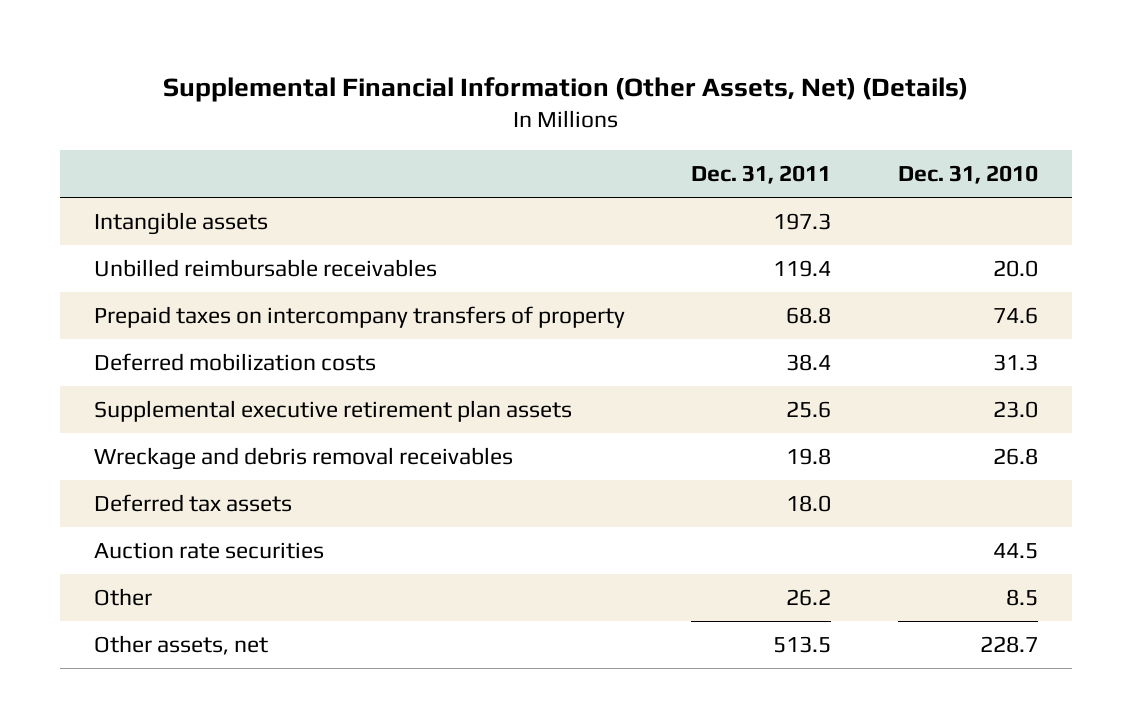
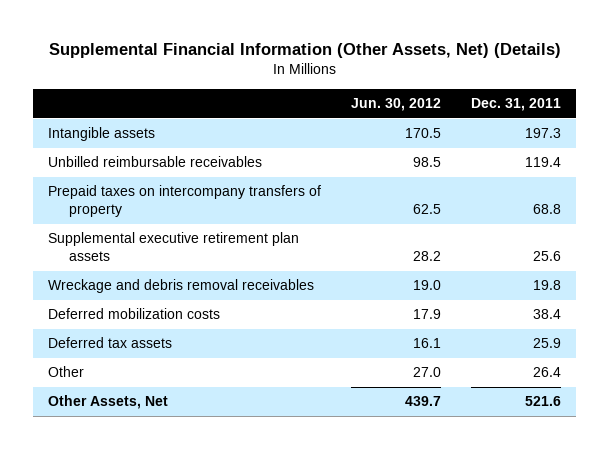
[898,164,1039,184] Dec. 31, 2010 -> none
none -> [351,97,442,111] Jun. 30, 2012
[93,542,324,560] Auction rate securities -> none
[93,353,376,372] Deferred mobilization costs -> [48,308,221,320] Deferred mobilization costs
[786,495,832,513] 18.0 -> [532,338,561,349] 25.9
[786,589,832,607] 26.2 -> [532,367,561,378] 26.4
[93,635,268,656] Other assets, net -> [48,395,169,410] Other Assets, Net
[773,636,832,654] 513.5 -> [524,396,561,407] 521.6

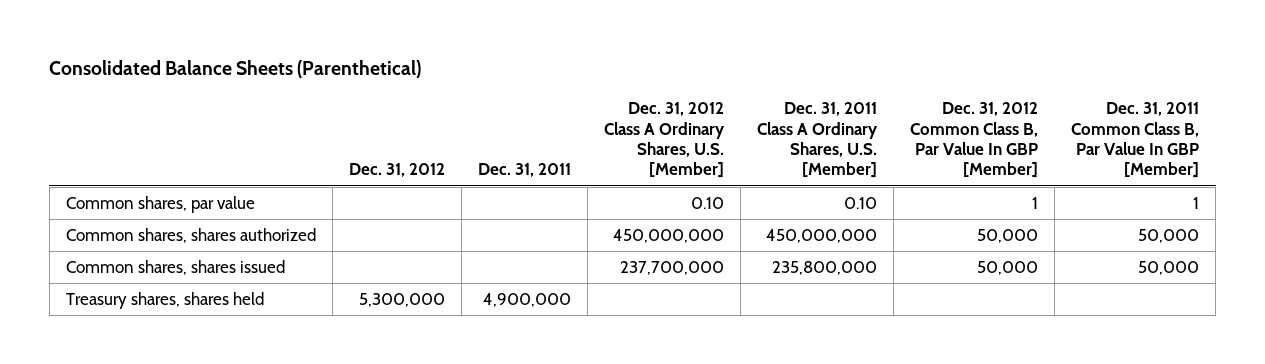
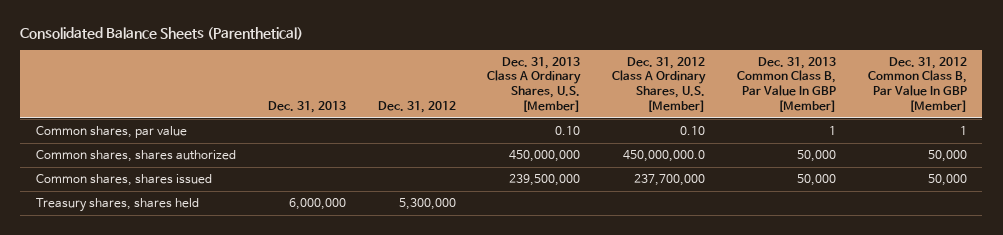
[477,163,571,178] Dec. 31, 2011 -> none
[757,102,879,179] Dec. 31, 2011 Class A Ordinary Shares, U.S. [Member] -> none
[1071,102,1200,179] Dec. 31, 2011 Common Class B, Par Value In GBP [Member] -> none
none -> [267,100,346,113] Dec. 31, 2013
none -> [487,56,582,112] Dec. 31, 2013 Class A Ordinary Shares, U.S. [Member]
none -> [736,56,836,112] Dec. 31, 2013 Common Class B, Par Value In GBP [Member]
[612,229,724,244] 450,000,000 -> [623,149,706,162] 450,000,000.0

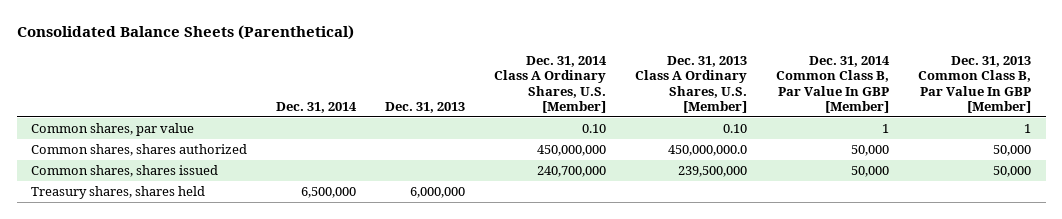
[377,100,456,113] Dec. 31, 2012 -> none
[612,56,707,112] Dec. 31, 2012 Class A Ordinary Shares, U.S. [Member] -> none
[867,56,967,112] Dec. 31, 2012 Common Class B, Par Value In GBP [Member] -> none
none -> [276,101,358,113] Dec. 31, 2014
none -> [494,55,608,113] Dec. 31, 2014 Class A Ordinary Shares, U.S. [Member]
none -> [776,55,891,113] Dec. 31, 2014 Common Class B, Par Value In GBP [Member]
[509,149,581,162] 450,000,000 -> [668,144,748,156] 450,000,000.0

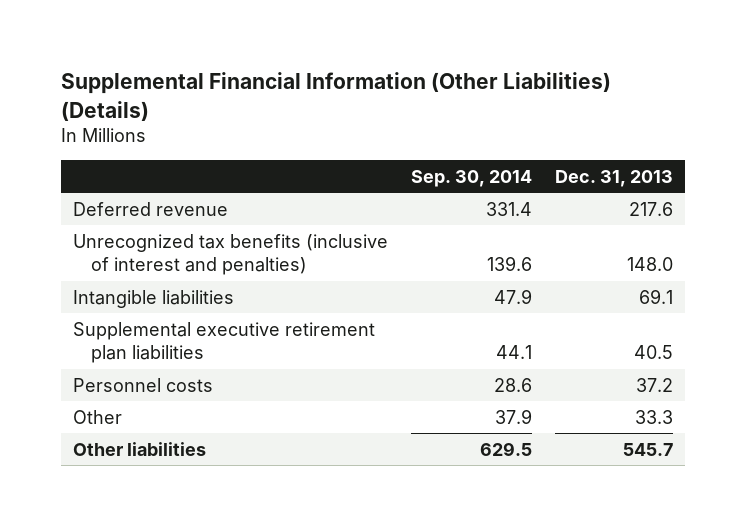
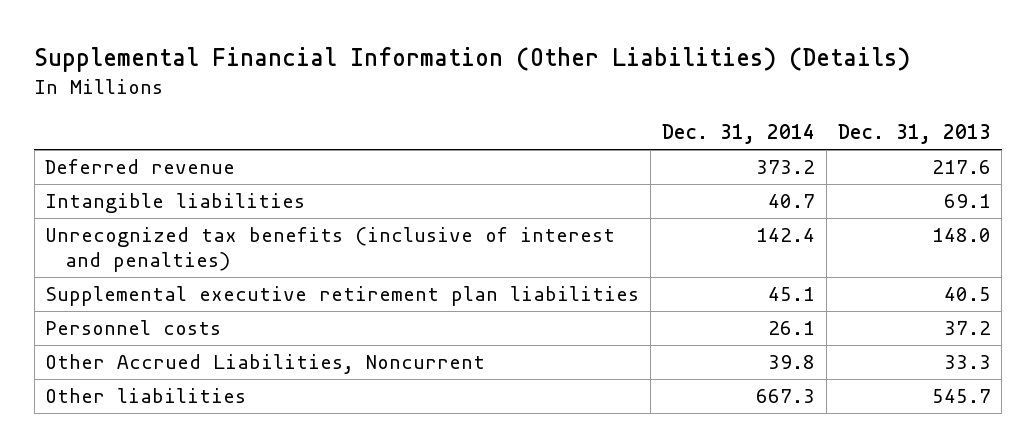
[410,170,532,188] Sep. 30, 2014 -> none
none -> [661,124,815,145] Dec. 31, 2014
[72,233,388,276] Unrecognized tax benefits (inclusive of interest and penalties) -> [45,227,616,272] Unrecognized tax benefits (inclusive of interest and penalties)
[72,409,122,424] Other -> [45,354,486,375] Other Accrued Liabilities, Noncurrent

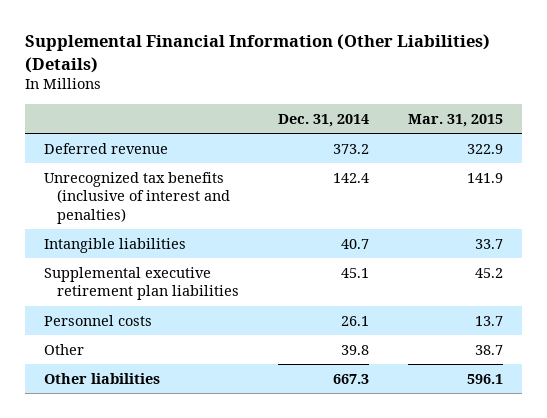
[837,124,991,145] Dec. 31, 2013 -> none
none -> [407,113,503,127] Mar. 31, 2015
[45,193,306,214] Intangible liabilities -> [44,237,187,253] Intangible liabilities
[45,354,486,375] Other Accrued Liabilities, Noncurrent -> [44,343,85,355] Other

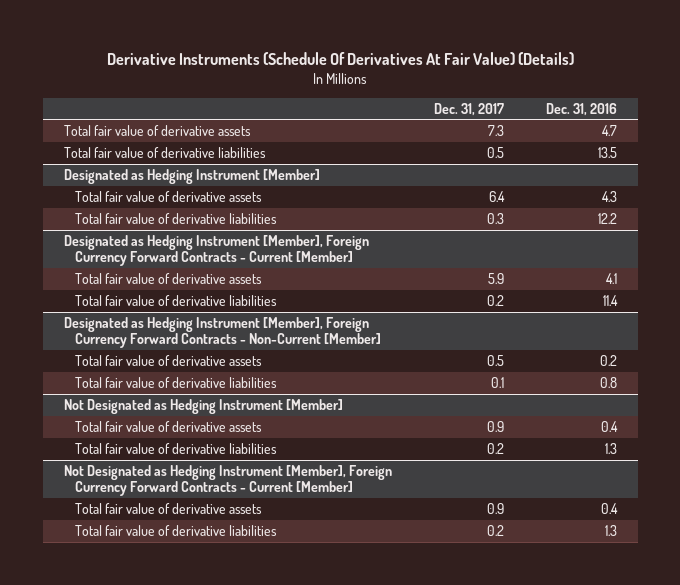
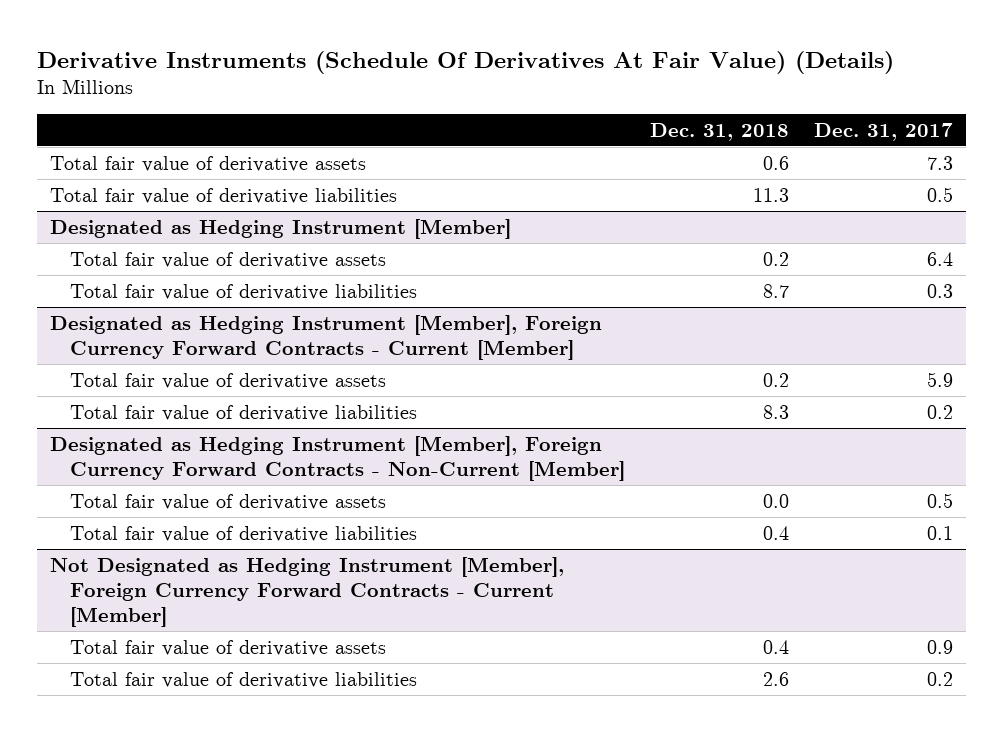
[545,102,617,116] Dec. 31, 2016 -> none
none -> [650,122,790,141] Dec. 31, 2018
[63,398,343,414] Not Designated as Hedging Instrument [Member] -> none
[75,420,263,432] Total fair value of derivative assets -> none
[75,442,278,454] Total fair value of derivative liabilities -> none

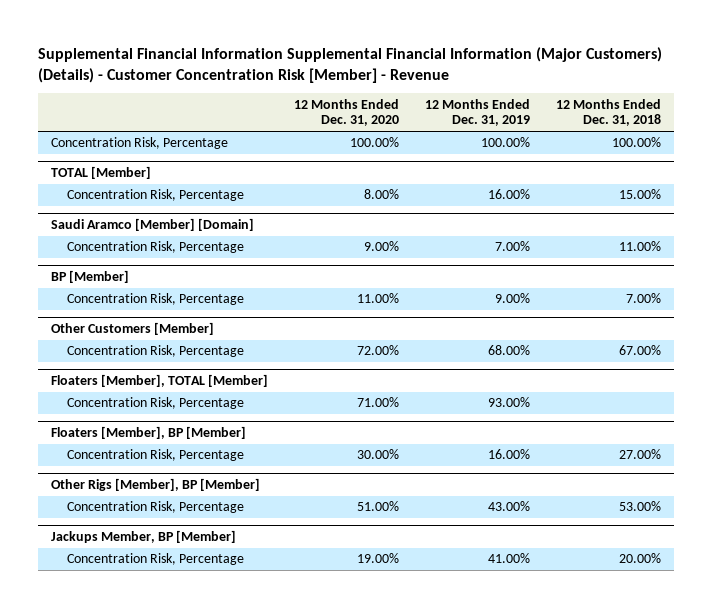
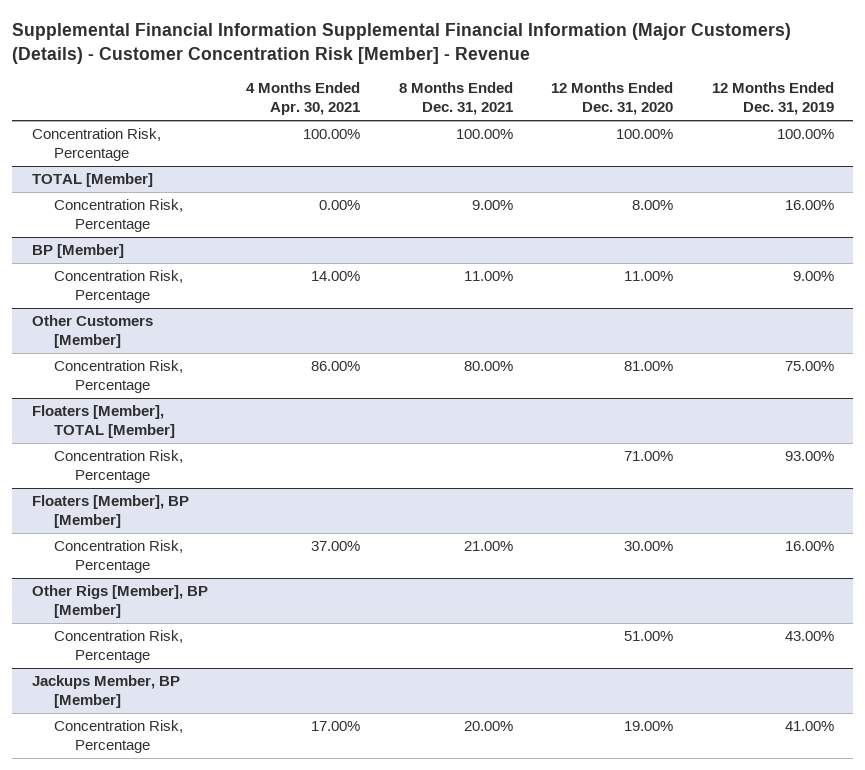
[555,98,661,127] 12 Months Ended Dec. 31, 2018 -> none
none -> [246,82,361,116] 4 Months Ended Apr. 30, 2021
none -> [398,82,513,116] 8 Months Ended Dec. 31, 2021
[50,218,254,232] Saudi Aramco [Member] [Domain] -> none
[67,241,245,254] Concentration Risk, Percentage -> none
[356,345,399,356] 72.00% -> [624,361,674,372] 81.00%
[487,345,530,356] 68.00% -> [784,361,834,372] 75.00%

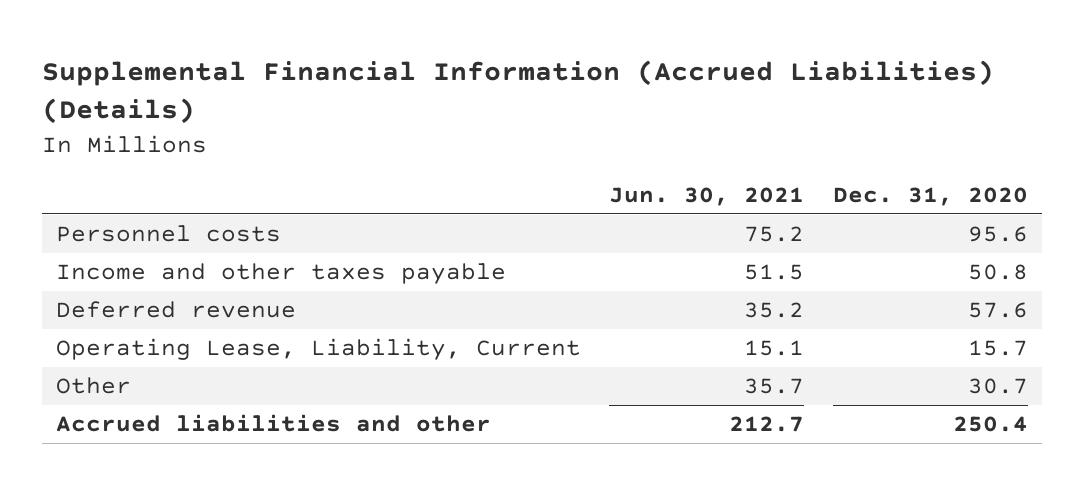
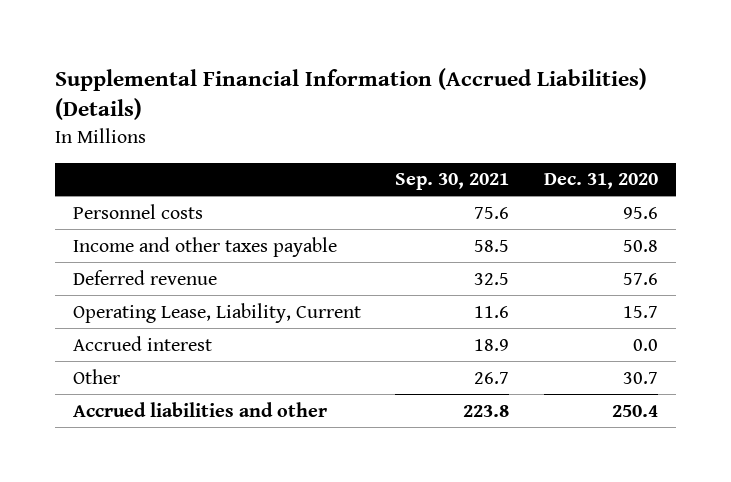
[609,187,805,207] Jun. 30, 2021 -> none
none -> [395,173,510,191] Sep. 30, 2021
none -> [72,335,212,351] Accrued interest

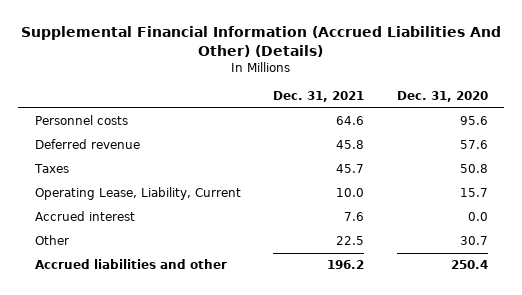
[55,67,648,121] Supplemental Financial Information (Accrued Liabilities) (Details) -> [21,26,502,57] Supplemental Financial Information (Accrued Liabilities And Other) (Details)
[395,173,510,191] Sep. 30, 2021 -> none
none -> [273,91,365,103] Dec. 31, 2021
[72,236,337,257] Income and other taxes payable -> none
none -> [33,164,69,174] Taxes

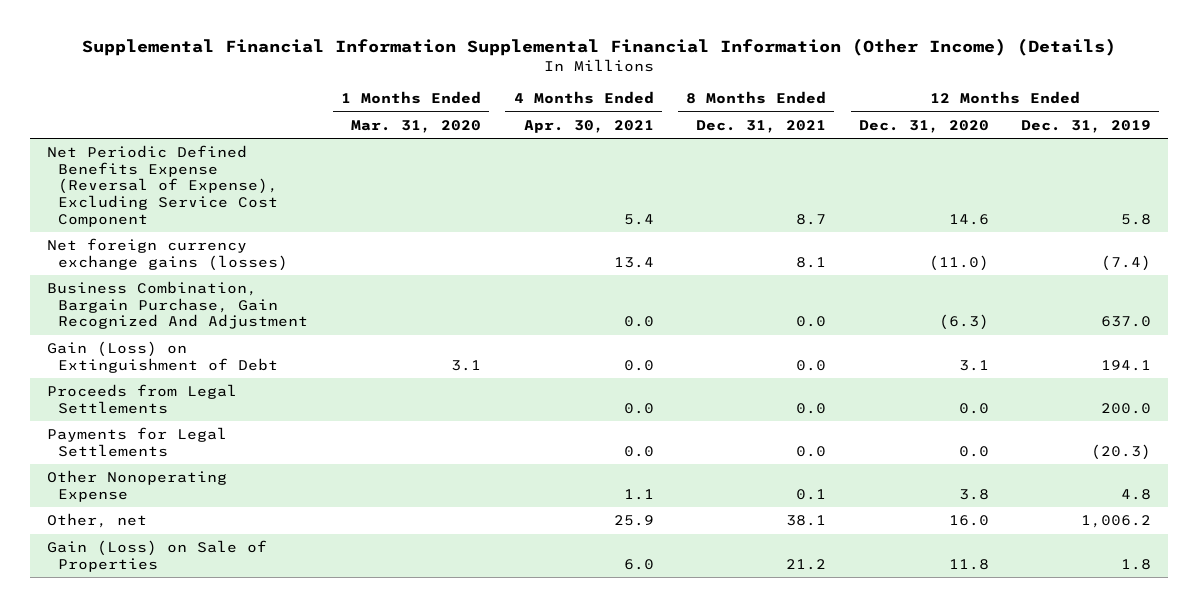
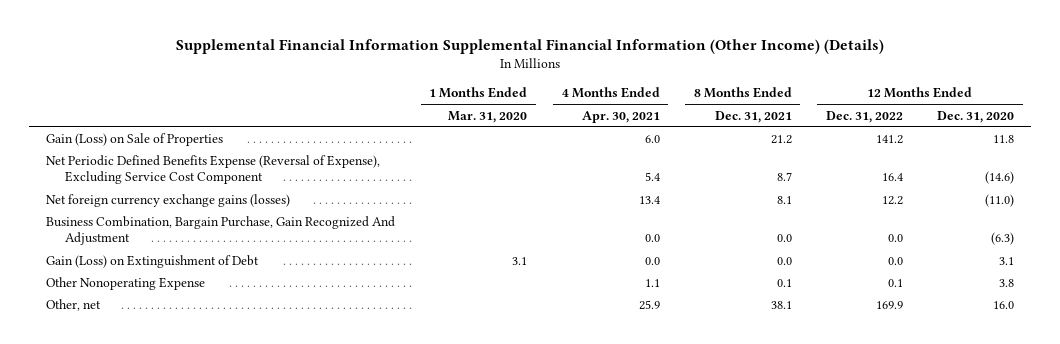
[1021,119,1152,133] Dec. 31, 2019 -> none
none -> [825,110,903,123] Dec. 31, 2022
[46,540,267,572] Gain (Loss) on Sale of Properties -> [46,132,224,146] Gain (Loss) on Sale of Properties
[948,213,989,225] 14.6 -> [984,170,1014,184] (14.6)
[46,384,237,414] Proceeds from Legal Settlements -> none
[46,427,227,457] Payments for Legal Settlements -> none

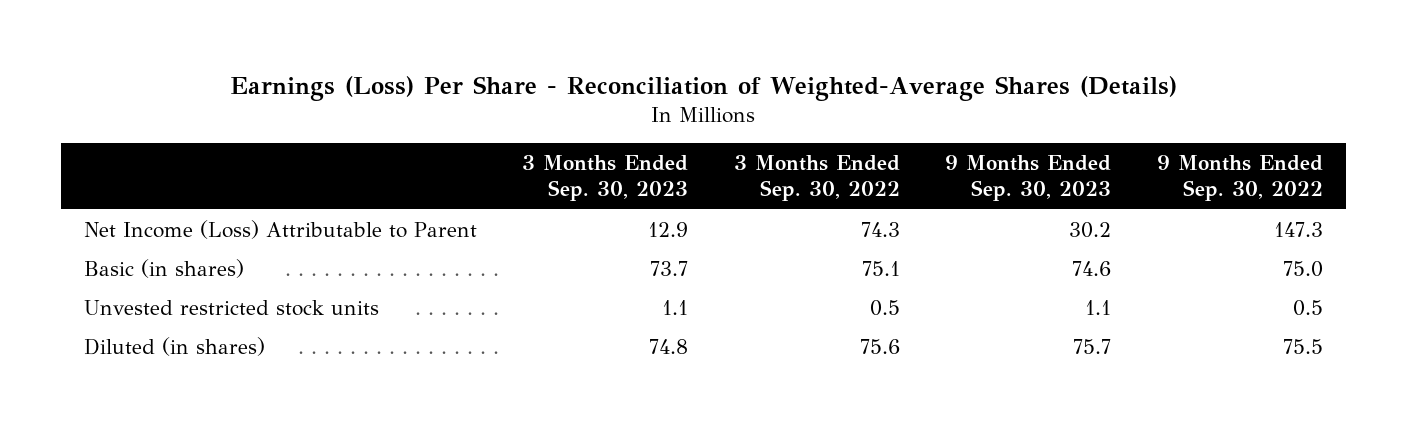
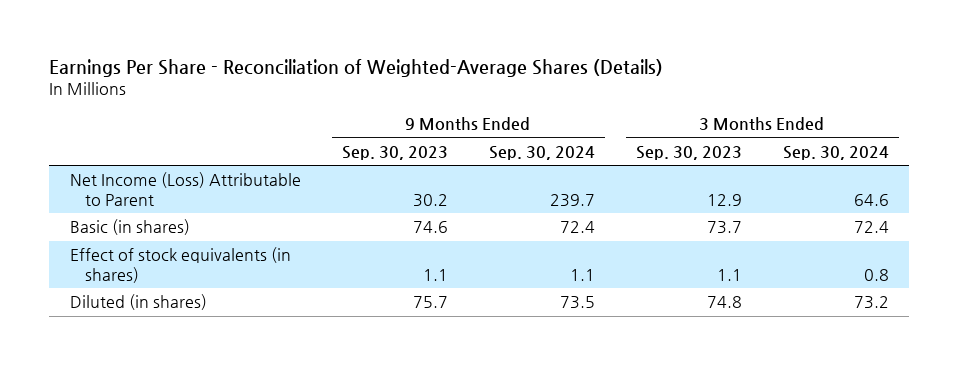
[230,75,1178,101] Earnings (Loss) Per Share - Reconciliation of Weighted-Average Shares (Details) -> [49,59,664,78] Earnings Per Share - Reconciliation of Weighted-Average Shares (Details)
[733,155,900,202] 3 Months Ended Sep. 30, 2022 -> none
[1156,155,1323,202] 9 Months Ended Sep. 30, 2022 -> none
none -> [488,145,595,160] Sep. 30, 2024
none -> [782,145,889,160] Sep. 30, 2024
[83,299,379,316] Unvested restricted stock units -> [69,247,291,283] Effect of stock equivalents (in shares)

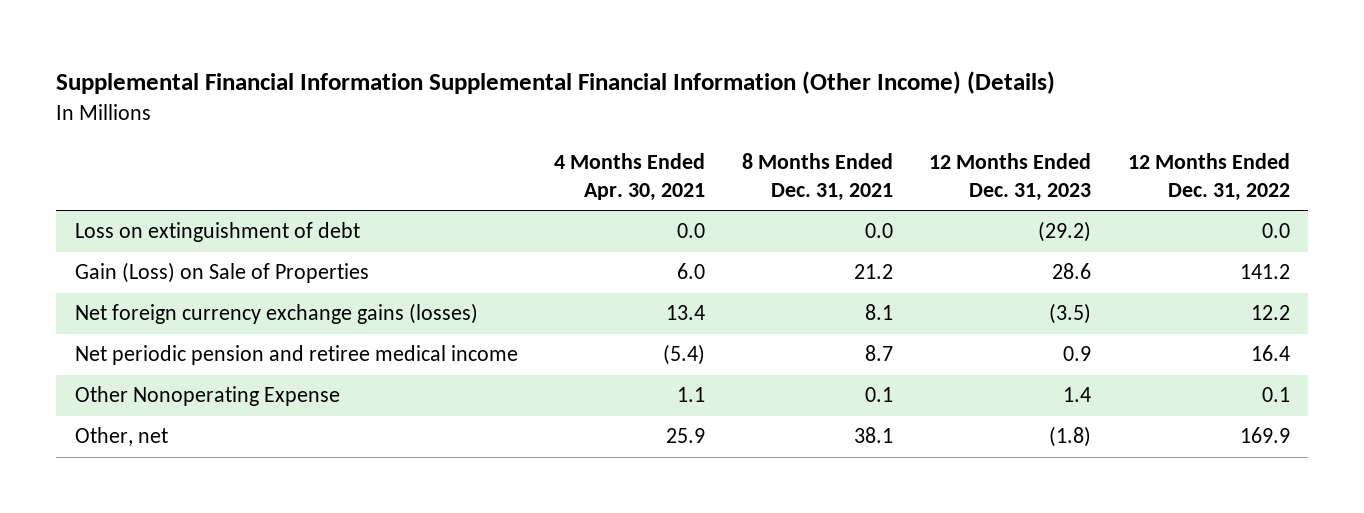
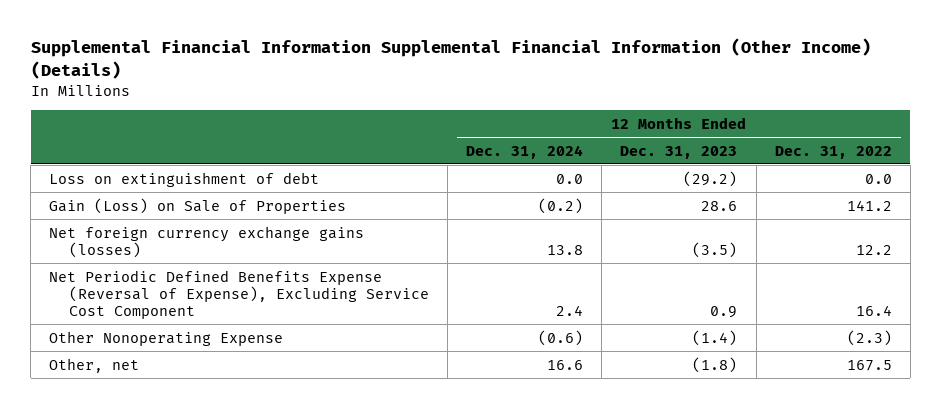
[554,153,706,201] 4 Months Ended Apr. 30, 2021 -> none
[741,153,893,201] 8 Months Ended Dec. 31, 2021 -> none
none -> [466,144,584,159] Dec. 31, 2024
[74,345,518,366] Net periodic pension and retiree medical income -> [49,269,430,320] Net Periodic Defined Benefits Expense (Reversal of Expense), Excluding Service Cost Component
[1063,387,1092,403] 1.4 -> [692,329,738,346] (1.4)
[1261,387,1290,403] 0.1 -> [846,329,892,346] (2.3)
[1239,427,1290,444] 169.9 -> [846,359,892,371] 167.5

